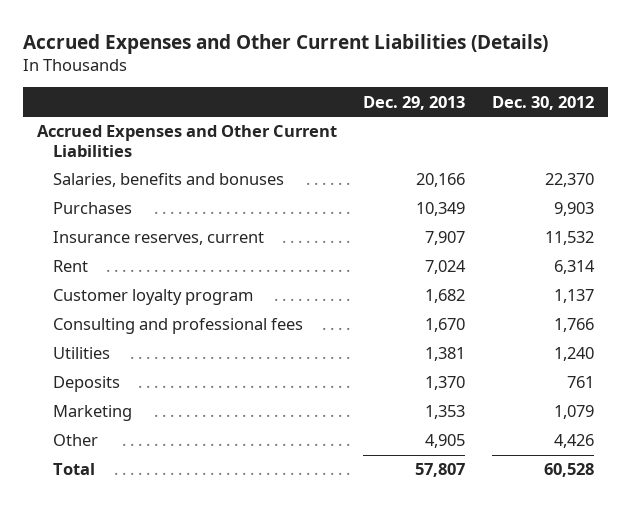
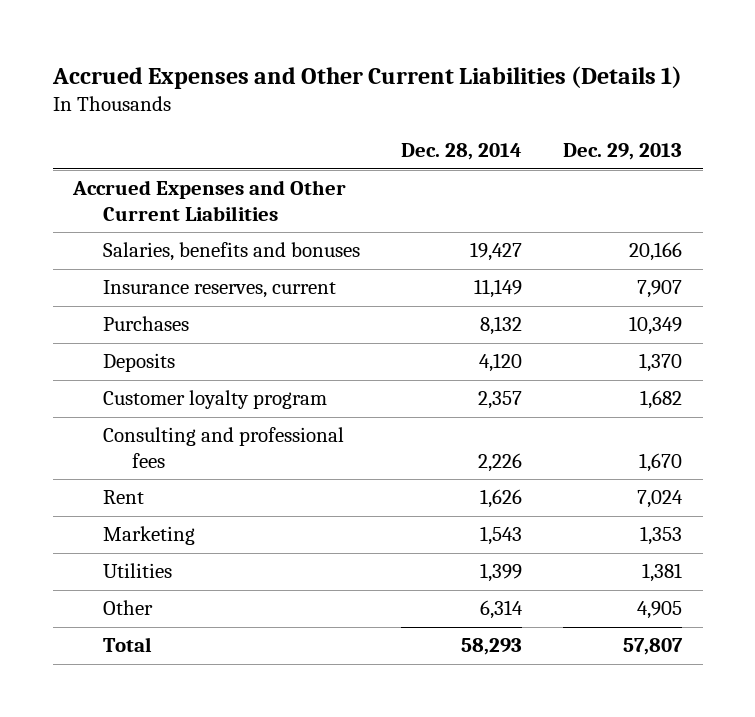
[23,33,549,54] Accrued Expenses and Other Current Liabilities (Details) -> [51,66,682,90] Accrued Expenses and Other Current Liabilities (Details 1)
[492,95,595,110] Dec. 30, 2012 -> none
none -> [400,143,522,161] Dec. 28, 2014
[53,202,133,215] Purchases -> [102,316,189,332] Purchases
[53,376,121,393] Deposits -> [102,353,175,373] Deposits
[53,260,89,273] Rent -> [102,490,144,505] Rent
[53,347,111,360] Utilities -> [102,563,172,579] Utilities

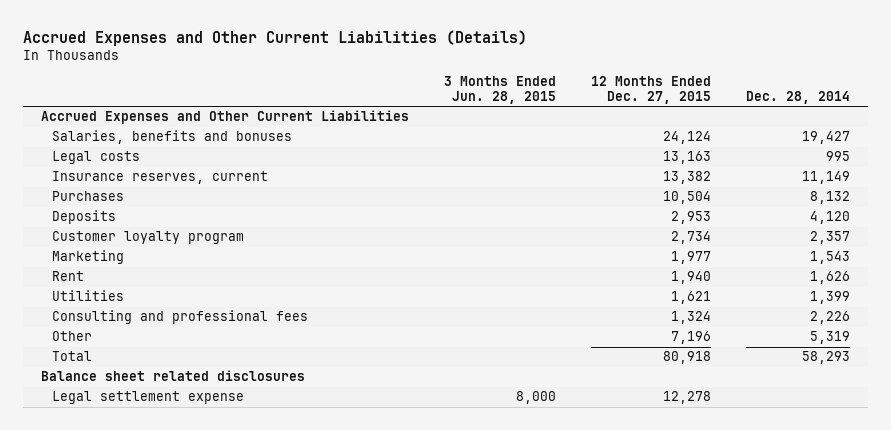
[51,66,682,90] Accrued Expenses and Other Current Liabilities (Details 1) -> [23,29,528,46] Accrued Expenses and Other Current Liabilities (Details)
[563,143,683,161] Dec. 29, 2013 -> none
none -> [443,76,556,105] 3 Months Ended Jun. 28, 2015
none -> [591,76,712,105] 12 Months Ended Dec. 27, 2015
none -> [52,151,141,165] Legal costs
[102,490,144,505] Rent -> [52,271,85,282] Rent
[102,427,344,468] Consulting and professional fees -> [52,310,309,325] Consulting and professional fees
[479,600,523,620] 6,314 -> [810,331,851,345] 5,319
none -> [40,370,305,382] Balance sheet related disclosures
none -> [52,391,245,405] Legal settlement expense

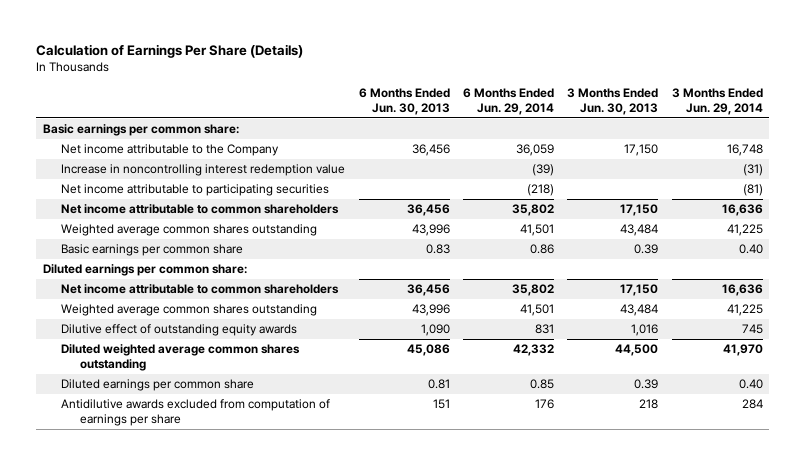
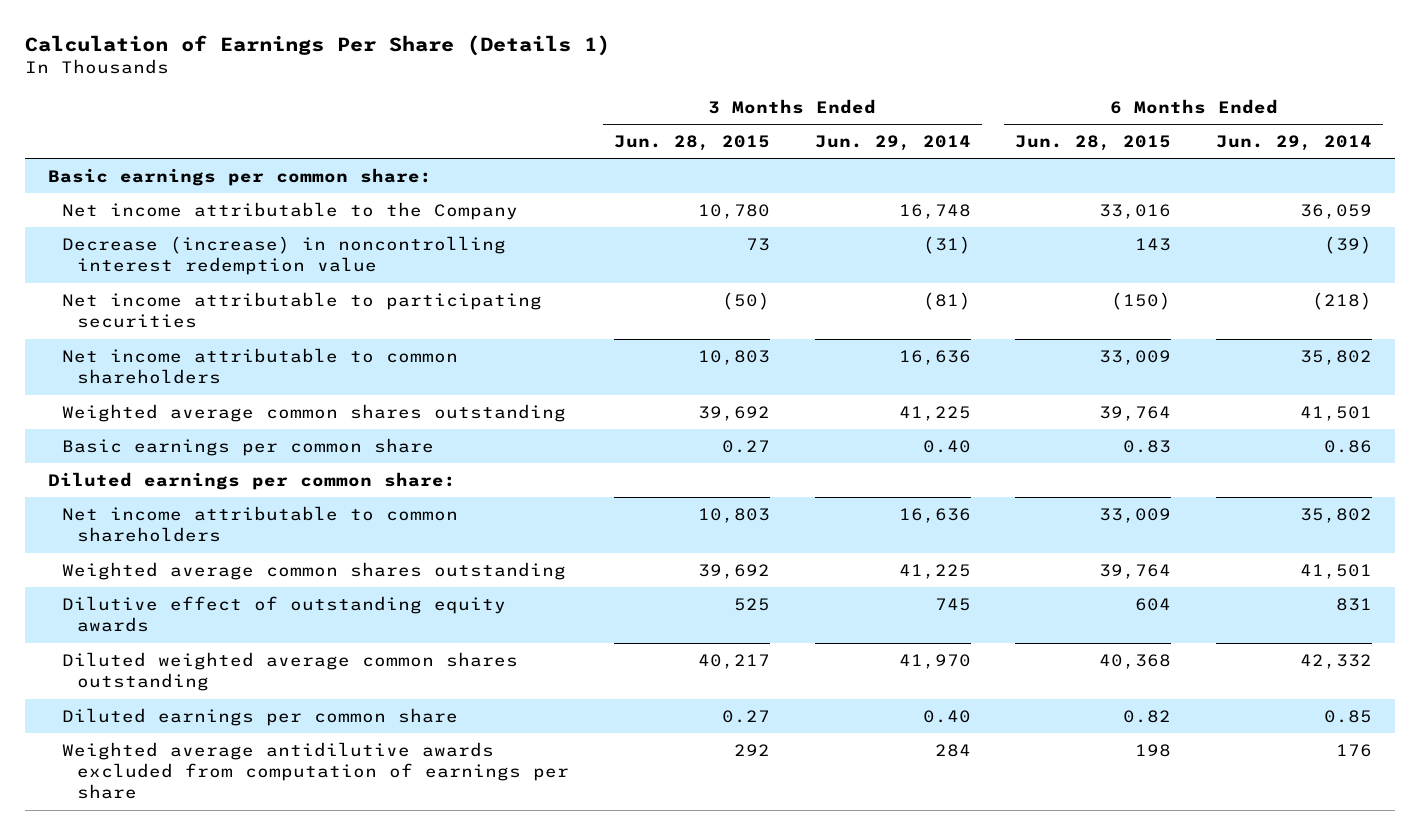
[36,43,304,58] Calculation of Earnings Per Share (Details) -> [25,34,611,56] Calculation of Earnings Per Share (Details 1)
[358,88,450,116] 6 Months Ended Jun. 30, 2013 -> none
[567,88,659,116] 3 Months Ended Jun. 30, 2013 -> none
none -> [613,135,770,152] Jun. 28, 2015
none -> [1015,135,1172,152] Jun. 28, 2015
[61,164,346,177] Increase in noncontrolling interest redemption value -> [62,235,507,276] Decrease (increase) in noncontrolling interest redemption value
[61,399,331,427] Antidilutive awards excluded from computation of earnings per share -> [62,741,569,800] Weighted average antidilutive awards excluded from computation of earnings per share

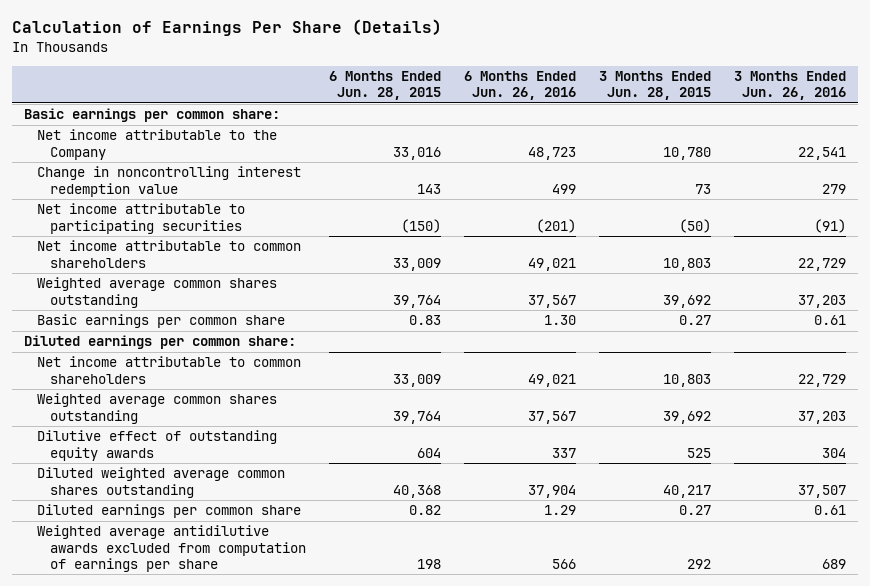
[25,34,611,56] Calculation of Earnings Per Share (Details 1) -> [12,19,443,37] Calculation of Earnings Per Share (Details)
[814,135,971,152] Jun. 29, 2014 -> none
[1216,135,1373,152] Jun. 29, 2014 -> none
none -> [464,71,577,101] 6 Months Ended Jun. 26, 2016
none -> [734,71,847,101] 3 Months Ended Jun. 26, 2016
[62,235,507,276] Decrease (increase) in noncontrolling interest redemption value -> [36,166,301,197] Change in noncontrolling interest redemption value

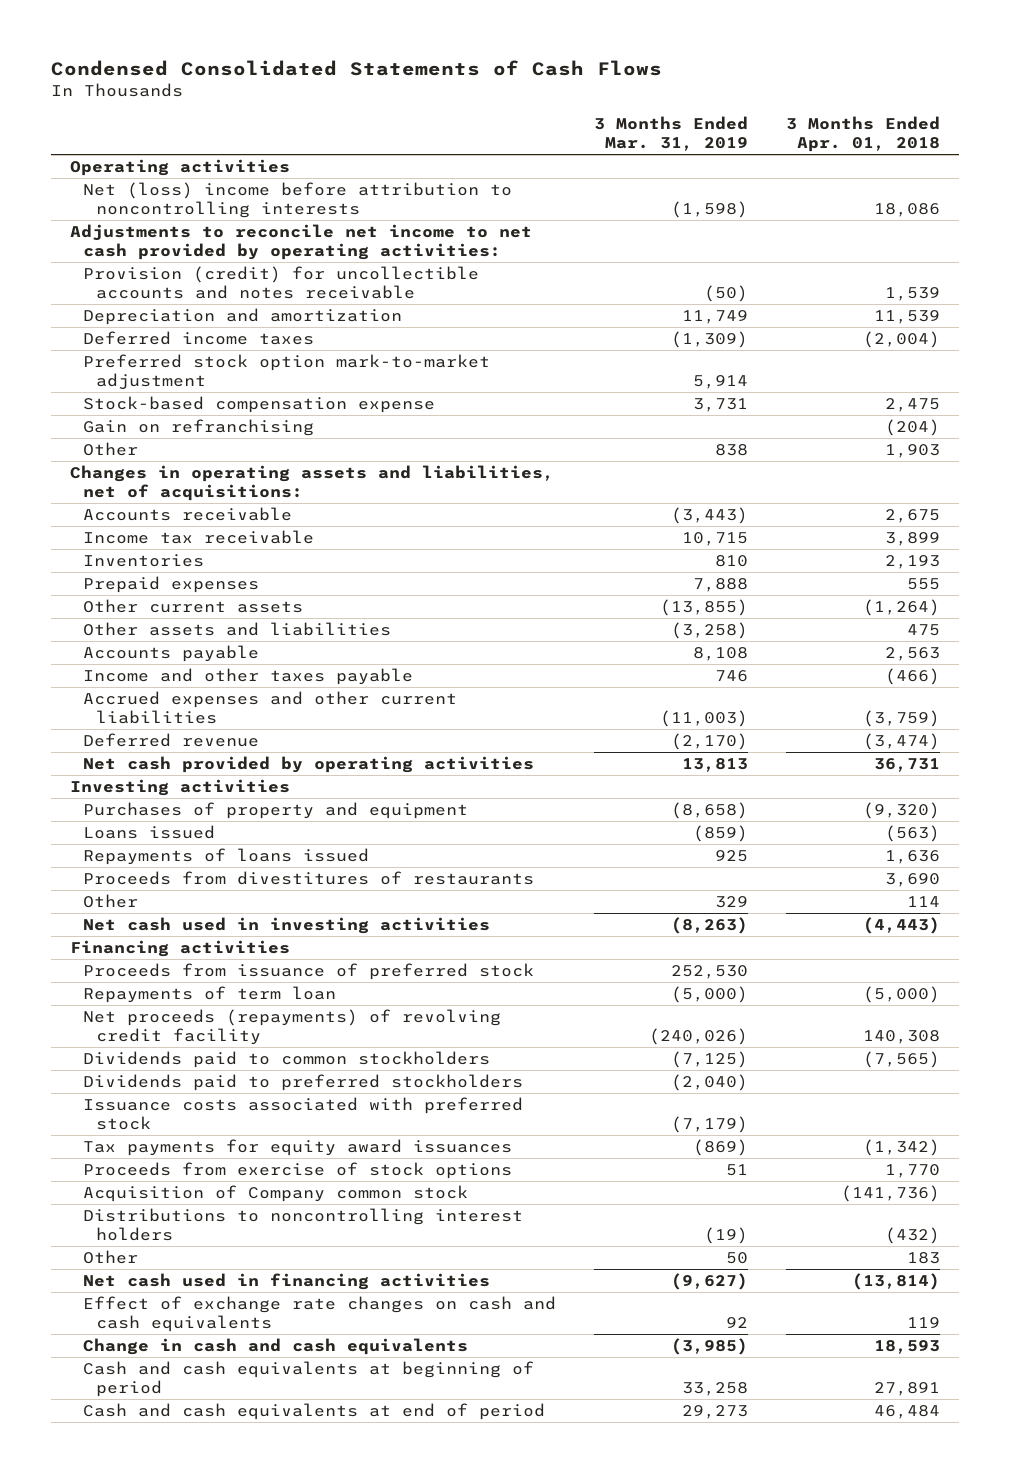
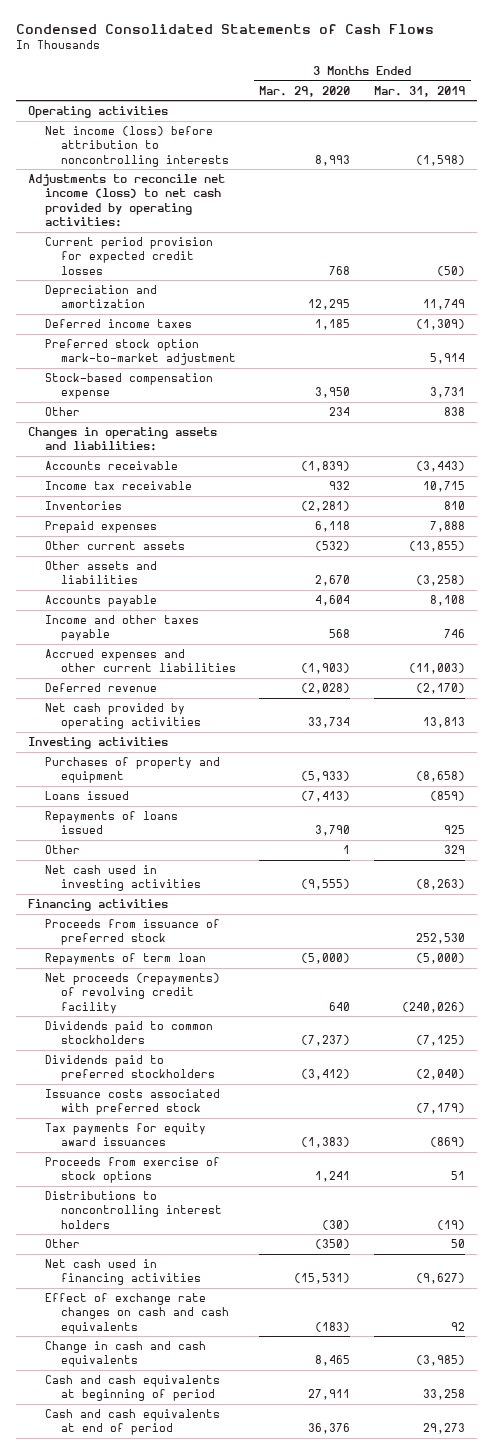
[785,115,940,153] 3 Months Ended Apr. 01, 2018 -> none
none -> [259,85,351,97] Mar. 29, 2020
[82,182,512,219] Net (loss) income before attribution to noncontrolling interests -> [44,126,229,167] Net income (loss) before attribution to noncontrolling interests
[69,224,532,261] Adjustments to reconcile net income to net cash provided by operating activities: -> [28,174,226,227] Adjustments to reconcile net income (loss) to net cash provided by operating activities:
[82,266,479,300] Provision (credit) for uncollectible accounts and notes receivable -> [44,237,213,275] Current period provision for expected credit losses
[82,419,314,437] Gain on refranchising -> none
[69,465,554,502] Changes in operating assets and liabilities, net of acquisitions: -> [28,427,218,452] Changes in operating assets and liabilities:
[82,871,534,886] Proceeds from divestitures of restaurants -> none
[82,1185,468,1203] Acquisition of Company common stock -> none

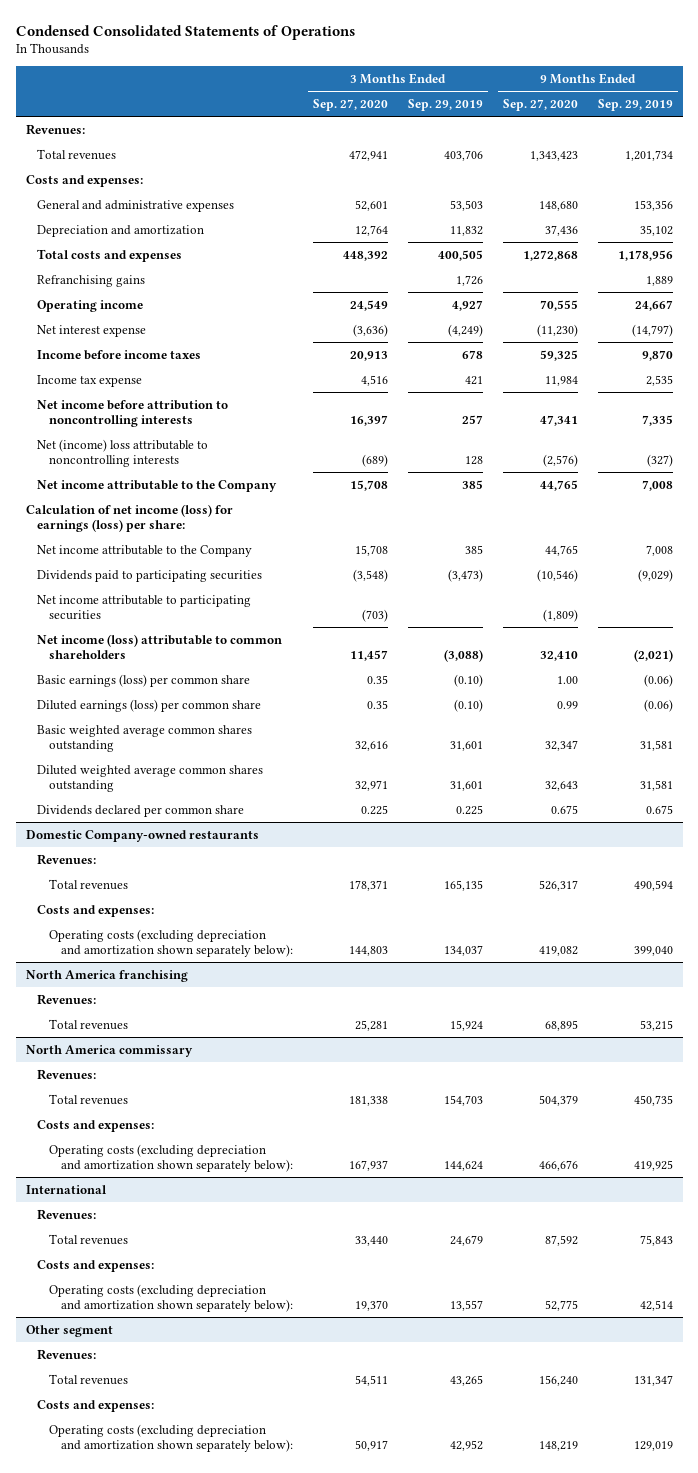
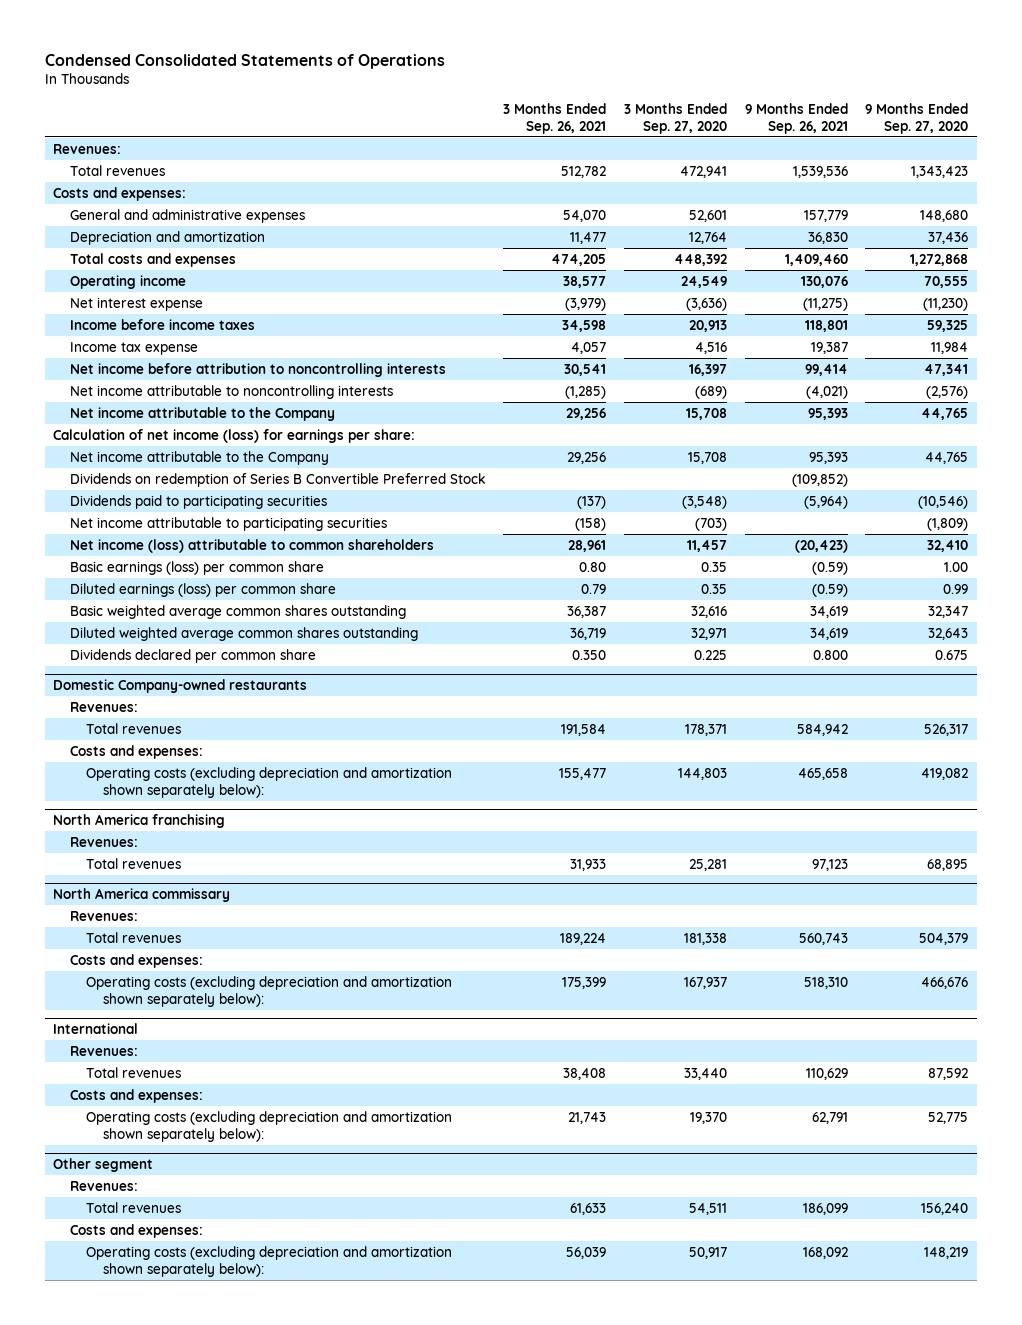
[407,99,483,112] Sep. 29, 2019 -> none
[597,99,673,112] Sep. 29, 2019 -> none
none -> [503,102,607,134] 3 Months Ended Sep. 26, 2021
none -> [744,102,848,134] 9 Months Ended Sep. 26, 2021
[37,274,146,287] Refranchising gains -> none
[37,438,209,467] Net (income) loss attributable to noncontrolling interests -> [69,384,393,399] Net income attributable to noncontrolling interests
[25,503,233,532] Calculation of net income (loss) for earnings (loss) per share: -> [53,428,416,443] Calculation of net income (loss) for earnings per share:
none -> [69,472,486,487] Dividends on redemption of Series B Convertible Preferred Stock

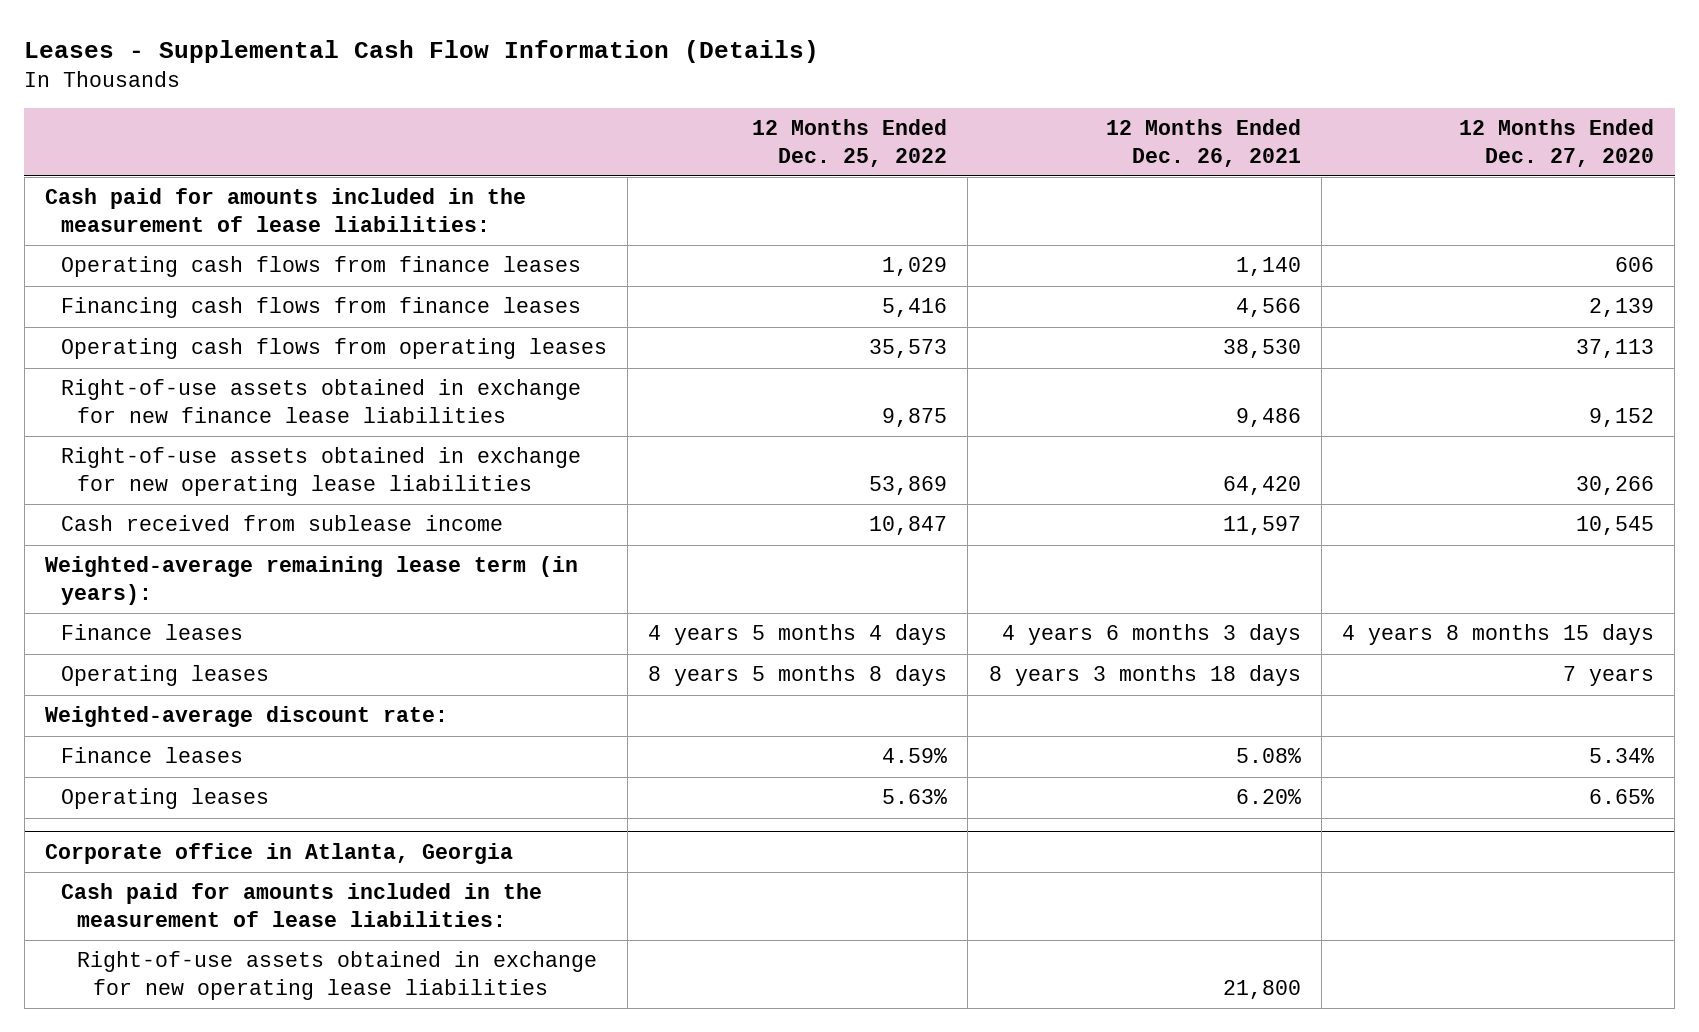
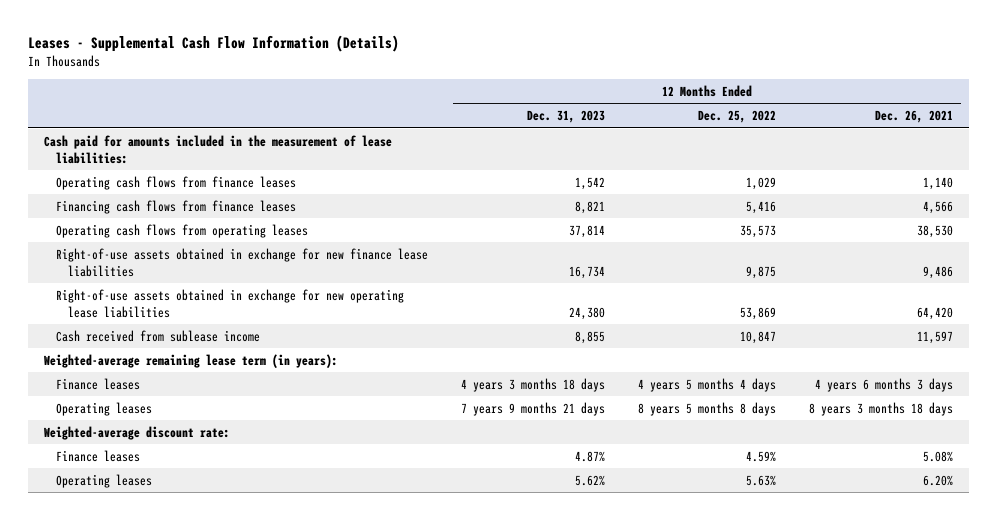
[1458,119,1654,167] 12 Months Ended Dec. 27, 2020 -> none
none -> [527,110,606,124] Dec. 31, 2023
[44,843,513,865] Corporate office in Atlanta, Georgia -> none
[60,883,542,927] Cash paid for amounts included in the measurement of lease liabilities: -> none
[77,951,598,1000] Right-of-use assets obtained in exchange for new operating lease liabilities -> none

